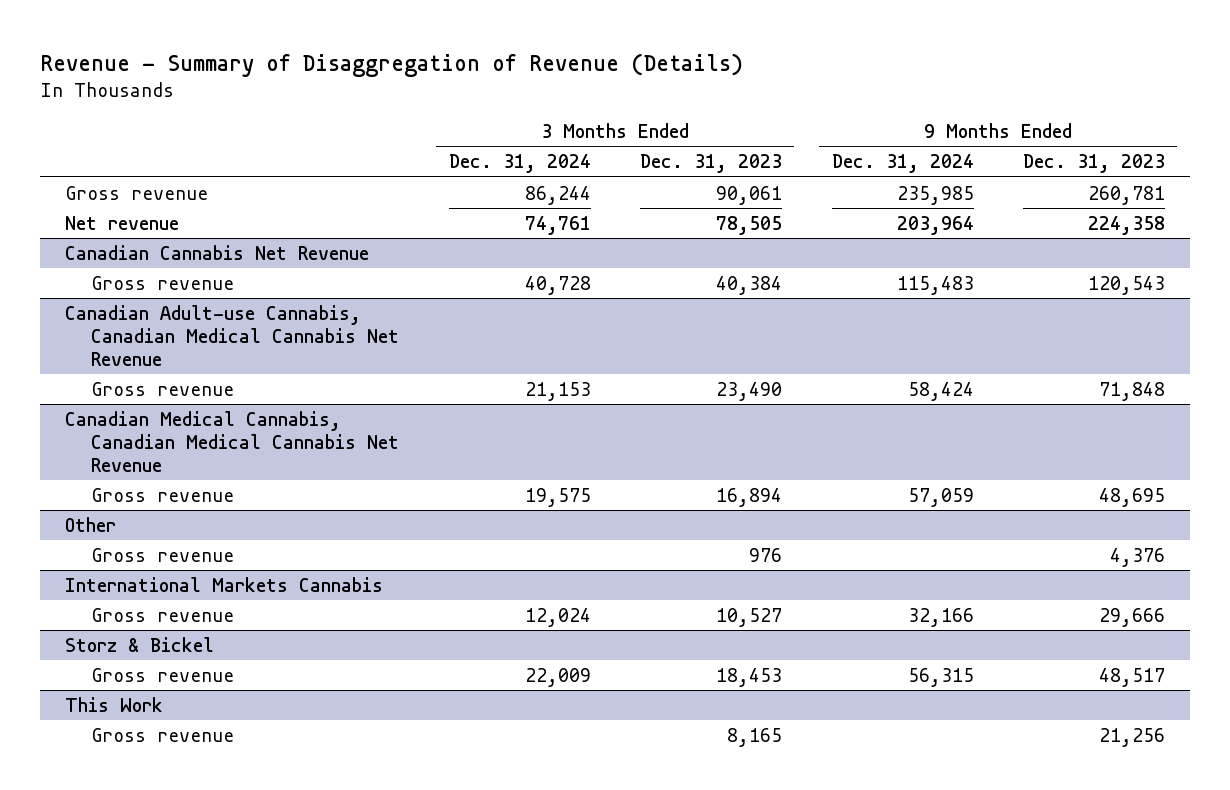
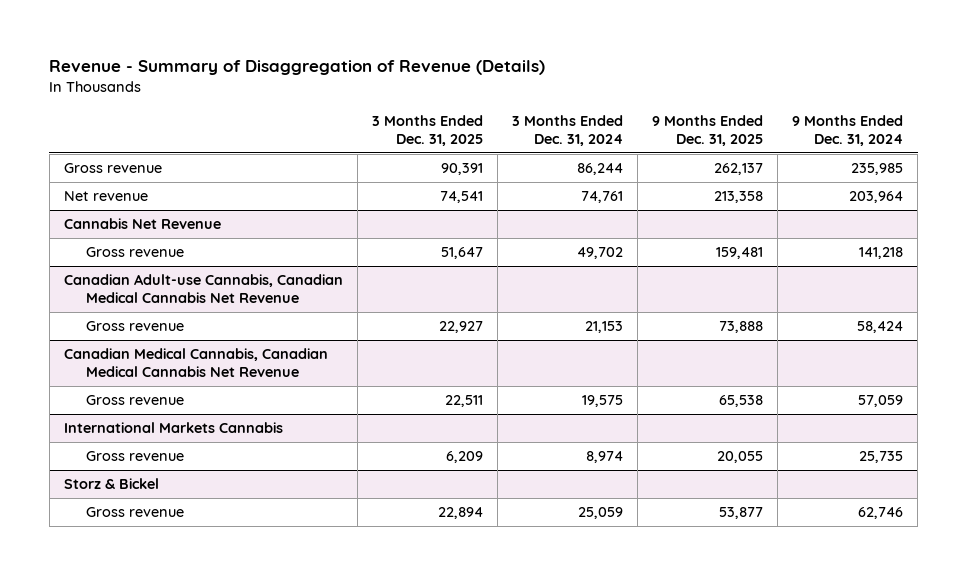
[640,154,783,174] Dec. 31, 2023 -> none
[1023,154,1166,174] Dec. 31, 2023 -> none
none -> [372,115,484,146] 3 Months Ended Dec. 31, 2025
none -> [652,115,764,146] 9 Months Ended Dec. 31, 2025
[65,244,370,260] Canadian Cannabis Net Revenue -> [63,218,221,230] Cannabis Net Revenue
[524,275,591,295] 40,728 -> [577,247,624,260] 49,702
[896,275,974,295] 115,483 -> [859,247,904,260] 141,218
[65,516,117,532] Other -> none
[91,547,235,562] Gross revenue -> none
[524,607,591,627] 12,024 -> [586,451,624,464] 8,974
[907,607,974,627] 32,166 -> [859,451,904,464] 25,735
[65,696,164,712] This Work -> none
[91,727,235,742] Gross revenue -> none
[524,667,591,687] 22,009 -> [578,507,624,520] 25,059
[907,667,974,687] 56,315 -> [858,507,904,520] 62,746

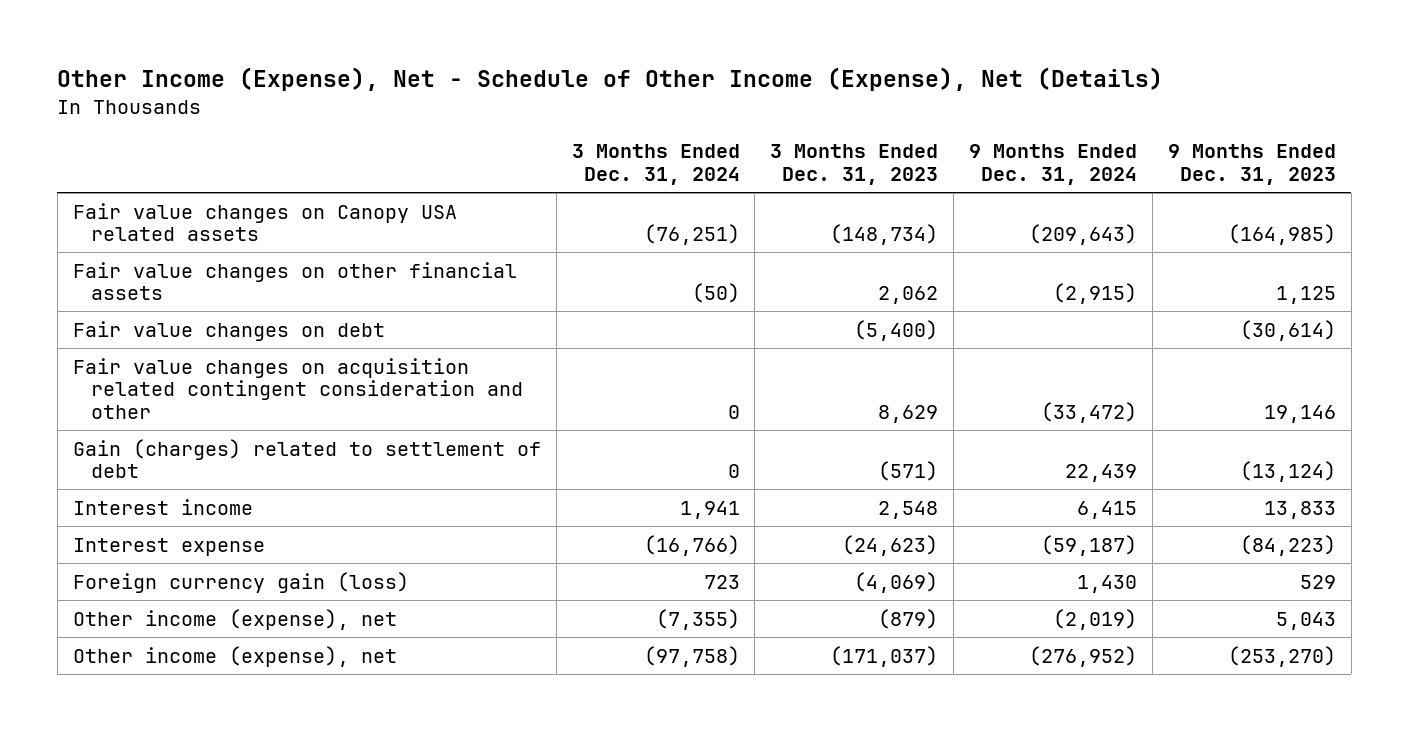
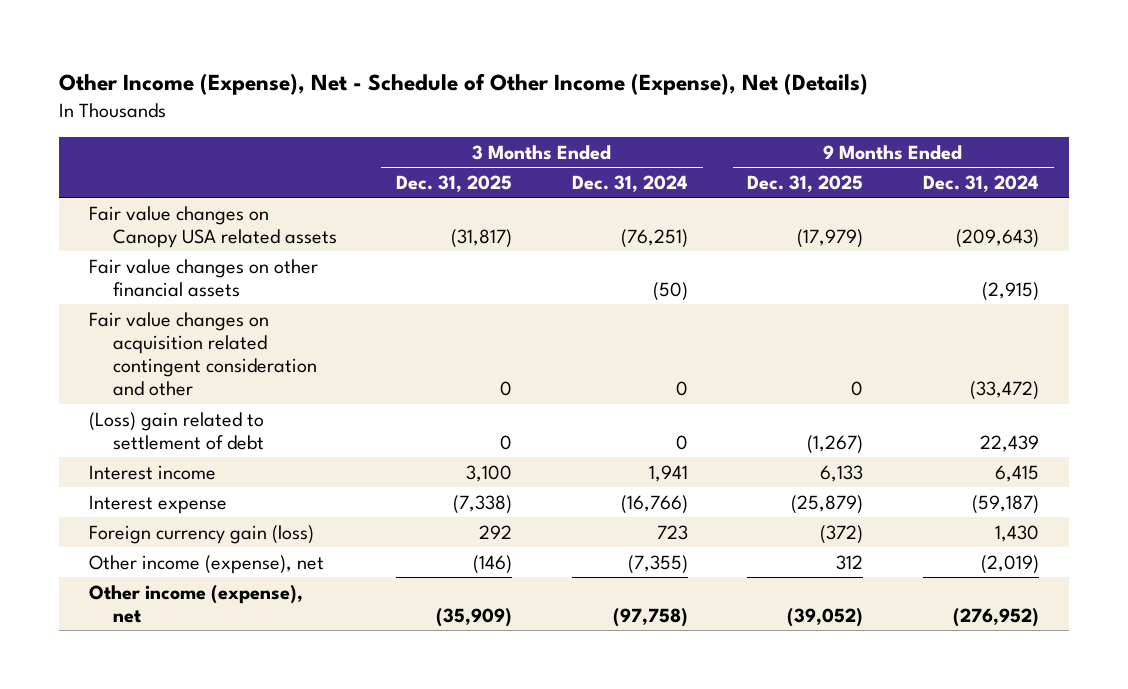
[770,144,939,186] 3 Months Ended Dec. 31, 2023 -> none
[1168,144,1337,186] 9 Months Ended Dec. 31, 2023 -> none
none -> [396,175,513,193] Dec. 31, 2025
none -> [747,175,864,193] Dec. 31, 2025
[72,320,385,341] Fair value changes on debt -> none
[72,438,541,479] Gain (charges) related to settlement of debt -> [89,411,265,450] (Loss) gain related to settlement of debt

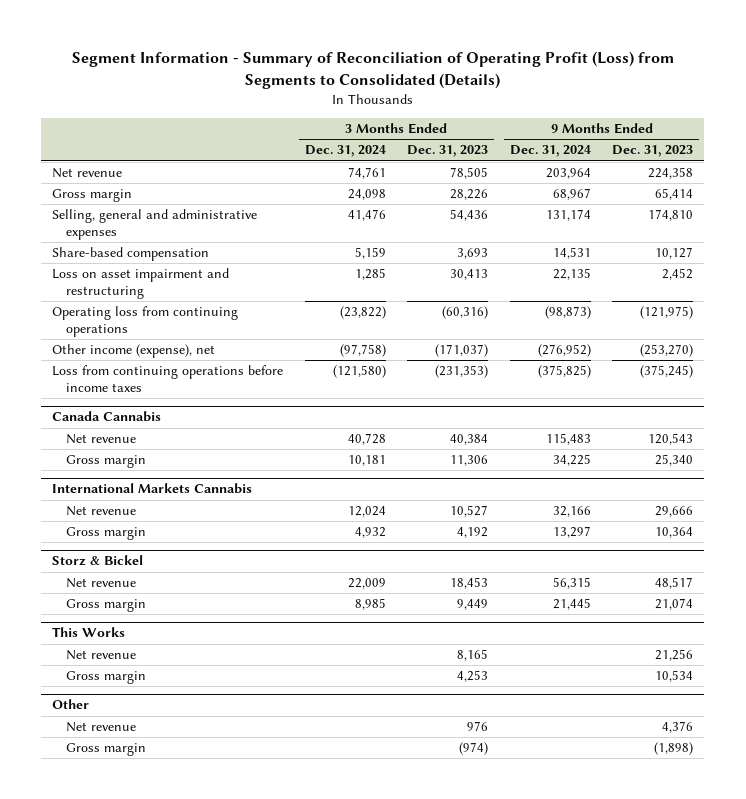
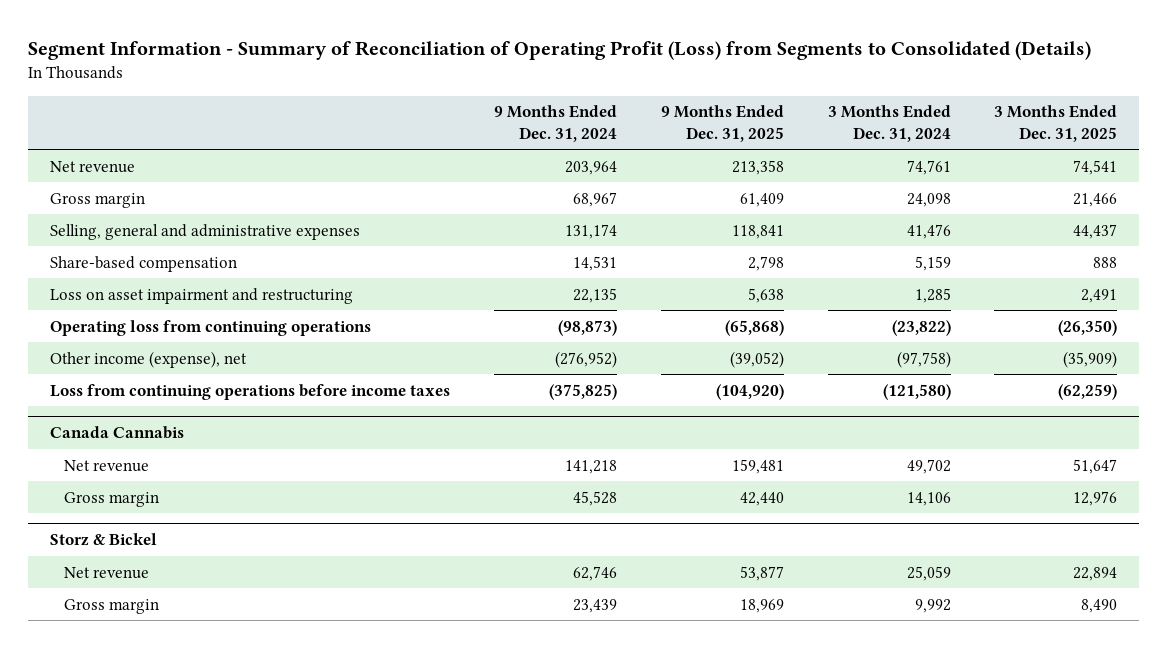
[407,145,489,158] Dec. 31, 2023 -> none
[612,145,694,158] Dec. 31, 2023 -> none
none -> [660,105,784,142] 9 Months Ended Dec. 31, 2025
none -> [994,105,1118,142] 3 Months Ended Dec. 31, 2025
[52,483,253,495] International Markets Cannabis -> none
[66,506,137,517] Net revenue -> none
[66,527,147,541] Gross margin -> none
[347,433,386,446] 40,728 -> [906,458,951,474] 49,702
[545,433,591,446] 115,483 -> [565,459,618,474] 141,218
[347,455,386,467] 10,181 -> [906,491,951,506] 14,106
[552,454,591,467] 34,225 -> [573,490,618,506] 45,528
[52,627,126,638] This Works -> none
[66,650,137,661] Net revenue -> none
[66,671,147,685] Gross margin -> none
[52,699,90,710] Other -> none
[66,722,137,733] Net revenue -> none
[66,743,147,757] Gross margin -> none
[347,578,386,590] 22,009 -> [906,565,951,581] 25,059
[552,577,591,590] 56,315 -> [573,565,618,581] 62,746
[354,598,386,611] 8,985 -> [914,598,951,613] 9,992
[552,598,591,611] 21,445 -> [573,598,618,613] 23,439

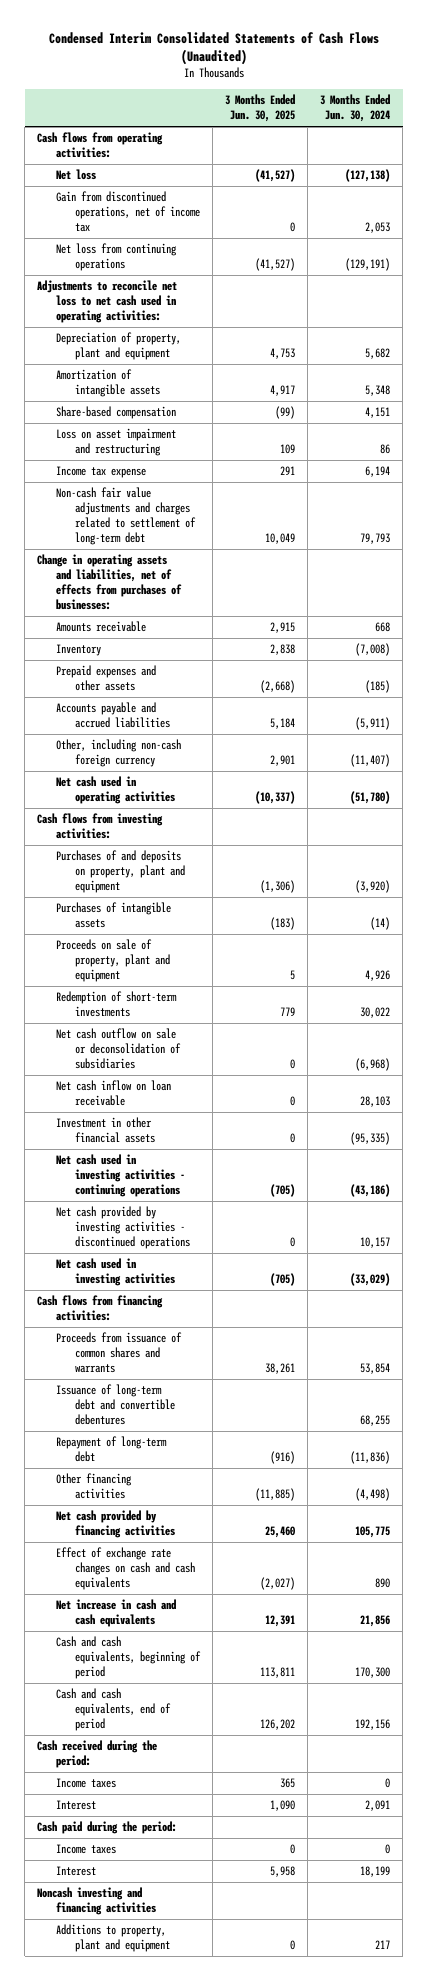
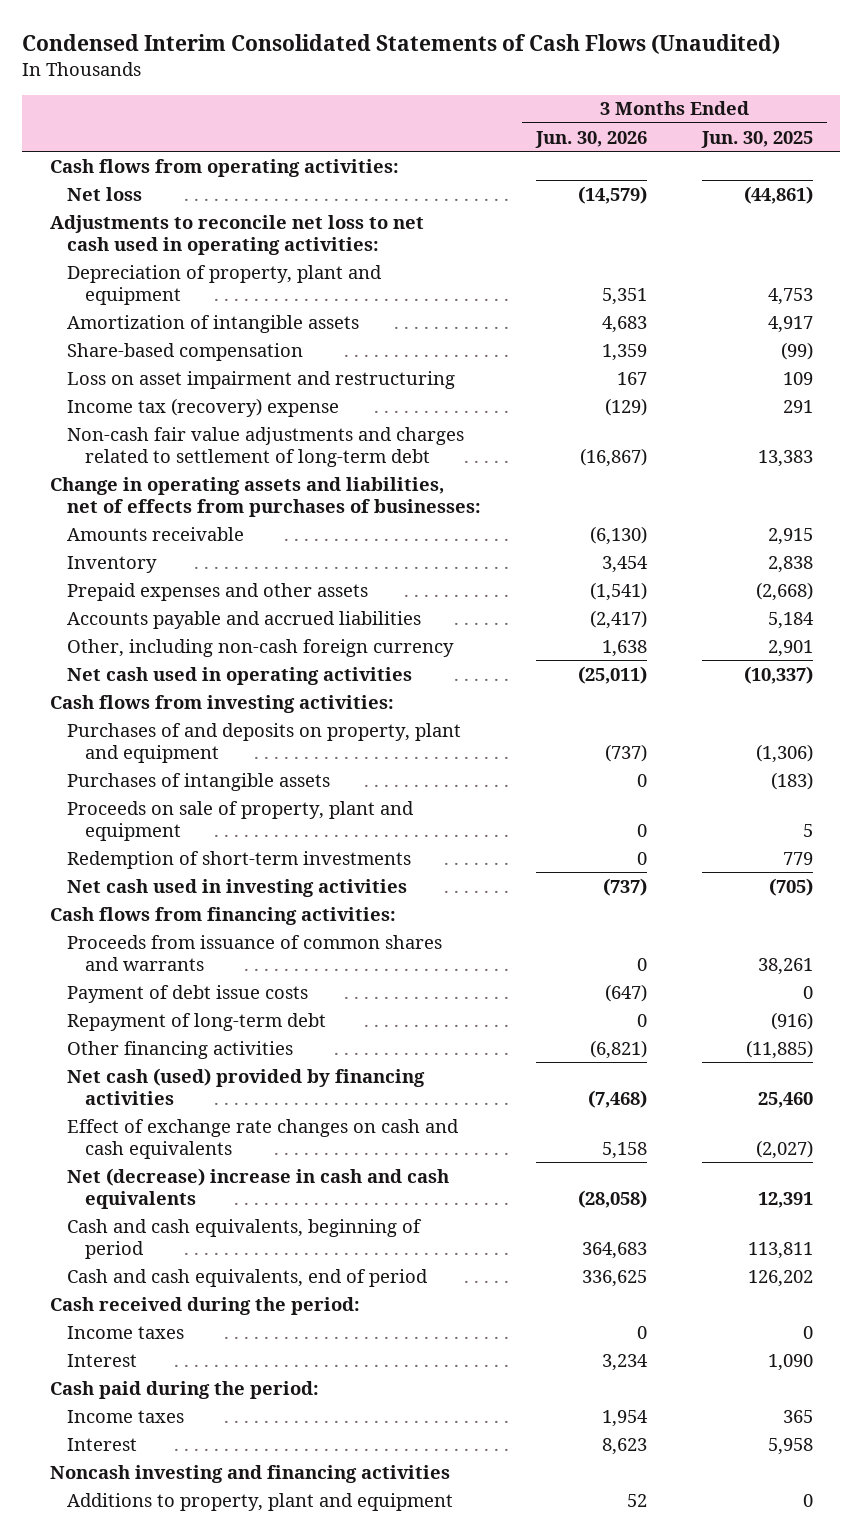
[320,94,391,123] 3 Months Ended Jun. 30, 2024 -> none
none -> [535,130,648,148] Jun. 30, 2026
[56,191,200,233] Gain from discontinued operations, net of income tax -> none
[56,243,178,272] Net loss from continuing operations -> none
[255,169,296,183] (41,527) -> [743,185,813,204] (44,861)
[56,466,147,479] Income tax expense -> [67,397,340,417] Income tax (recovery) expense
[265,533,296,545] 10,049 -> [757,449,813,467] 13,383
[56,1028,181,1070] Net cash outflow on sale or deconsolidation of subsidiaries -> none
[56,1080,172,1107] Net cash inflow on loan receivable -> none
[56,1117,155,1144] Investment in other financial assets -> none
[56,1154,185,1198] Net cash used in investing activities - continuing operations -> none
[56,1206,190,1250] Net cash provided by investing activities - discontinued operations -> none
[56,1384,175,1426] Issuance of long-term debt and convertible debentures -> none
none -> [67,984,309,1003] Payment of debt issue costs
[56,1510,175,1539] Net cash provided by financing activities -> [67,1067,426,1105] Net cash (used) provided by financing activities
[56,1599,177,1628] Net increase in cash and cash equivalents -> [67,1167,450,1209] Net (decrease) increase in cash and cash equivalents
[56,1844,117,1855] Income taxes -> [67,1325,185,1339] Income taxes
[56,1778,117,1789] Income taxes -> [67,1409,185,1423] Income taxes

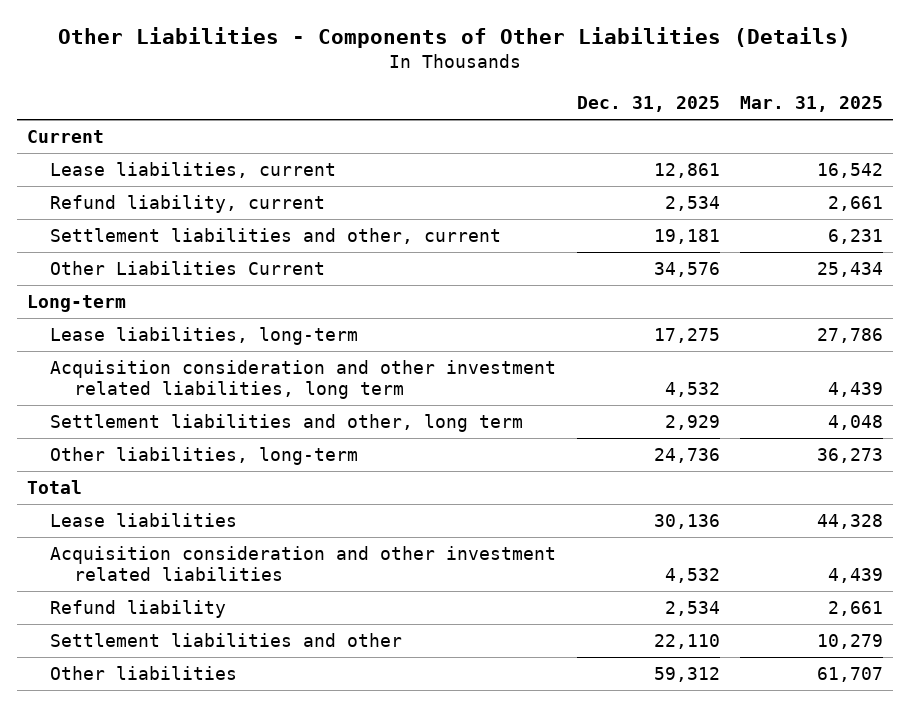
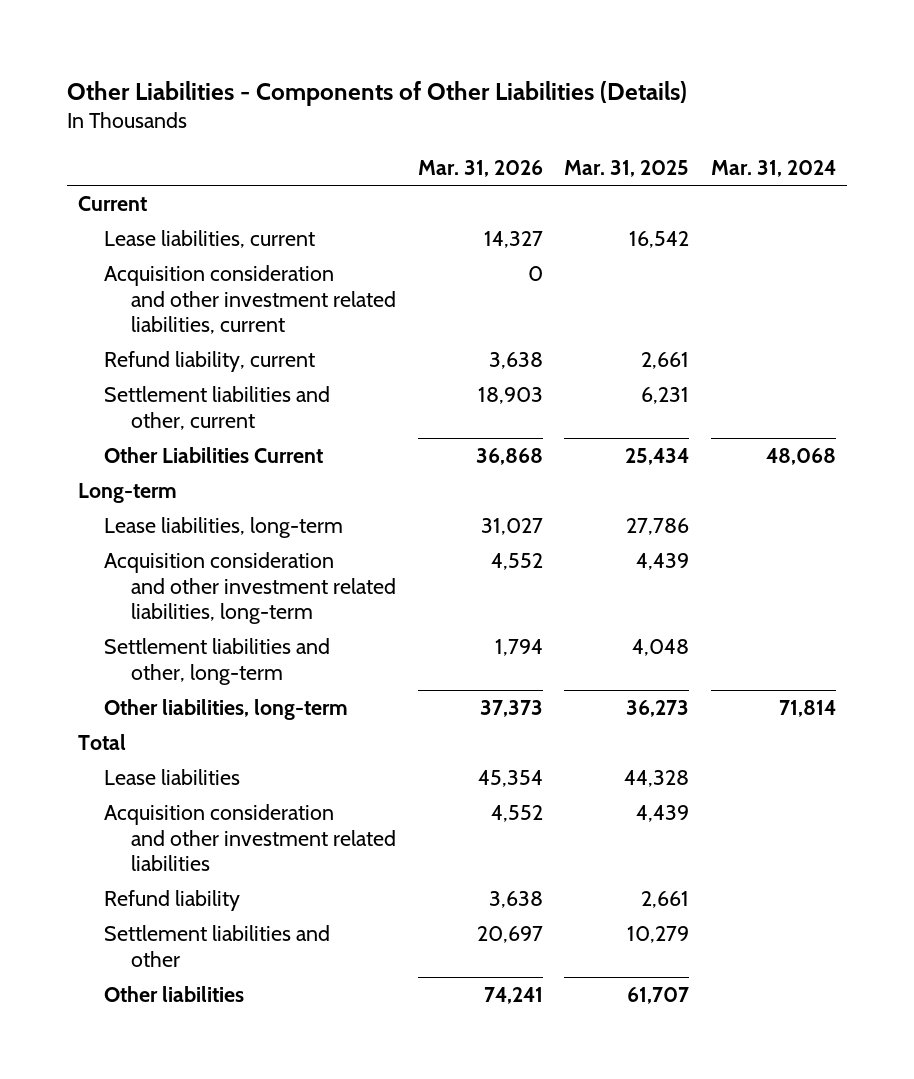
[576,96,720,113] Dec. 31, 2025 -> none
none -> [417,159,543,177] Mar. 31, 2026
none -> [711,159,837,177] Mar. 31, 2024
none -> [104,265,397,335] Acquisition consideration and other investment related liabilities, current
[50,360,557,399] Acquisition consideration and other investment related liabilities, long term -> [104,552,397,625] Acquisition consideration and other investment related liabilities, long-term
[50,414,524,433] Settlement liabilities and other, long term -> [104,638,331,685] Settlement liabilities and other, long-term

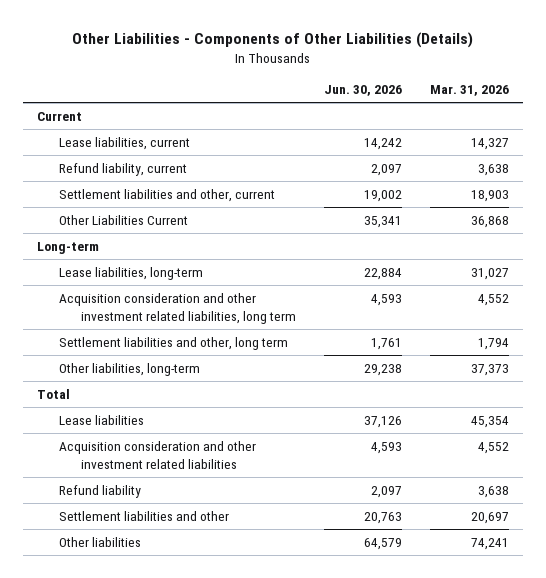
[564,159,690,177] Mar. 31, 2025 -> none
[711,159,837,177] Mar. 31, 2024 -> none
none -> [323,85,402,97] Jun. 30, 2026
[104,265,397,335] Acquisition consideration and other investment related liabilities, current -> none
[104,552,397,625] Acquisition consideration and other investment related liabilities, long-term -> [58,292,296,324] Acquisition consideration and other investment related liabilities, long term
[104,638,331,685] Settlement liabilities and other, long-term -> [58,336,288,350] Settlement liabilities and other, long term

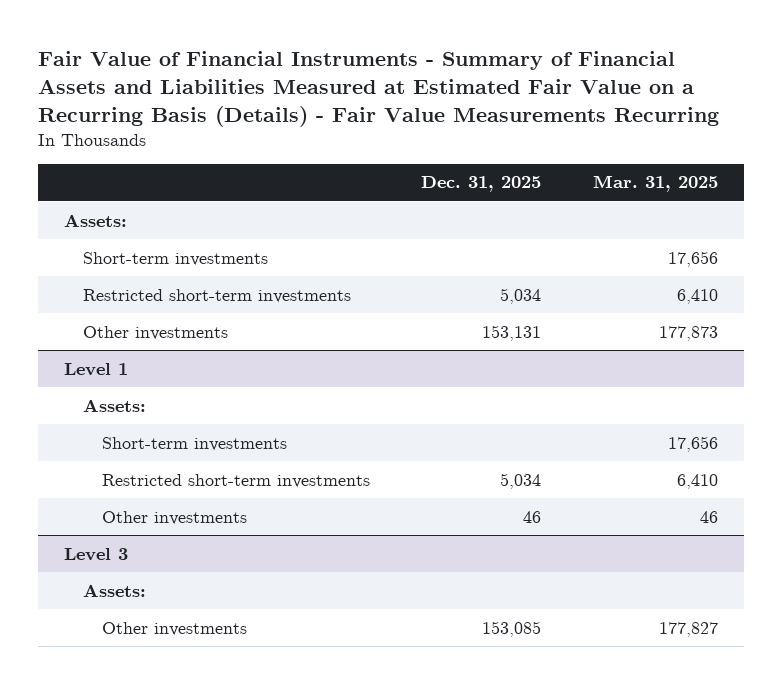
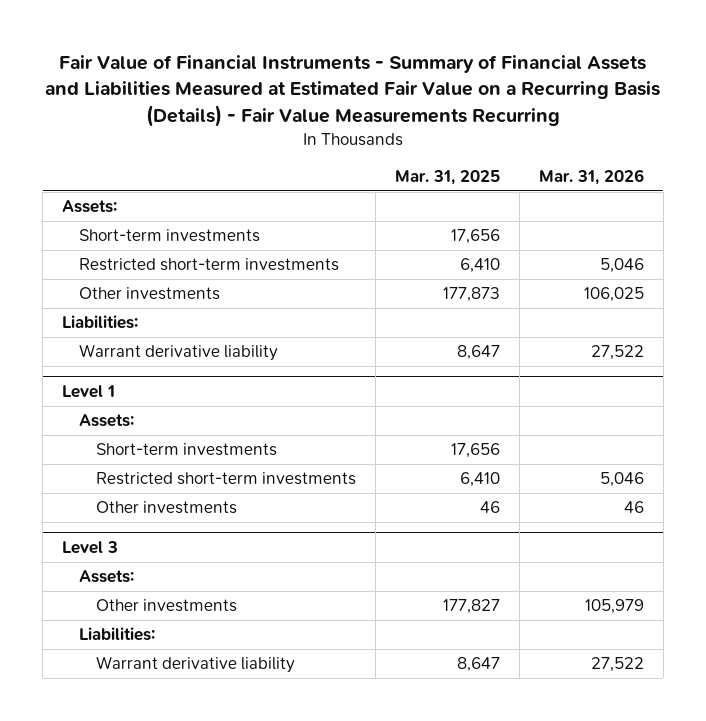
[421,176,542,193] Dec. 31, 2025 -> none
none -> [538,168,644,185] Mar. 31, 2026
none -> [62,315,139,330] Liabilities:
none -> [79,344,279,362] Warrant derivative liability
none -> [79,627,156,642] Liabilities:
none -> [96,656,296,674] Warrant derivative liability

